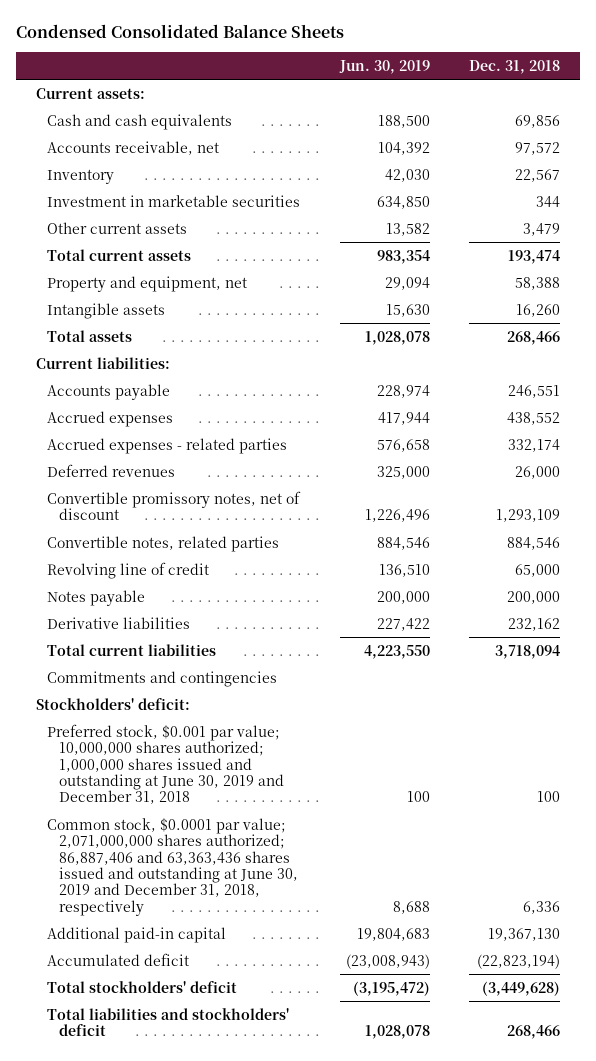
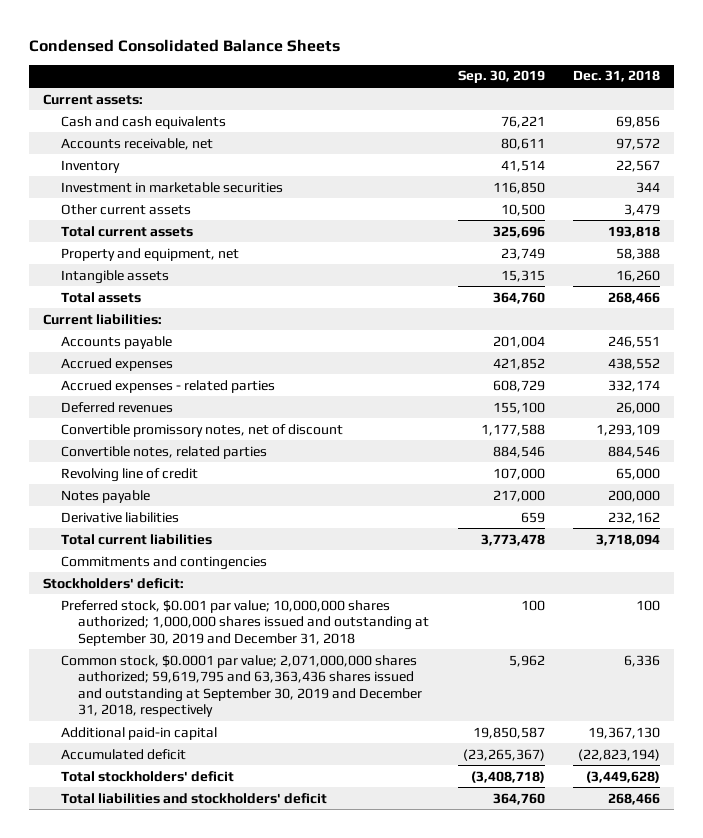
[338,59,430,74] Jun. 30, 2019 -> none
none -> [457,70,545,84] Sep. 30, 2019
[507,249,560,264] 193,474 -> [607,225,660,238] 193,818
[47,723,284,805] Preferred stock, $0.001 par value; 10,000,000 shares authorized; 1,000,000 shares issued and outstanding at June 30, 2019 and December 31, 2018 -> [60,599,430,646] Preferred stock, $0.001 par value; 10,000,000 shares authorized; 1,000,000 shares issued and outstanding at September 30, 2019 and December 31, 2018
[47,817,298,916] Common stock, $0.0001 par value; 2,071,000,000 shares authorized; 86,887,406 and 63,363,436 shares issued and outstanding at June 30, 2019 and December 31, 2018, respectively -> [60,654,423,717] Common stock, $0.0001 par value; 2,071,000,000 shares authorized; 59,619,795 and 63,363,436 shares issued and outstanding at September 30, 2019 and December 31, 2018, respectively

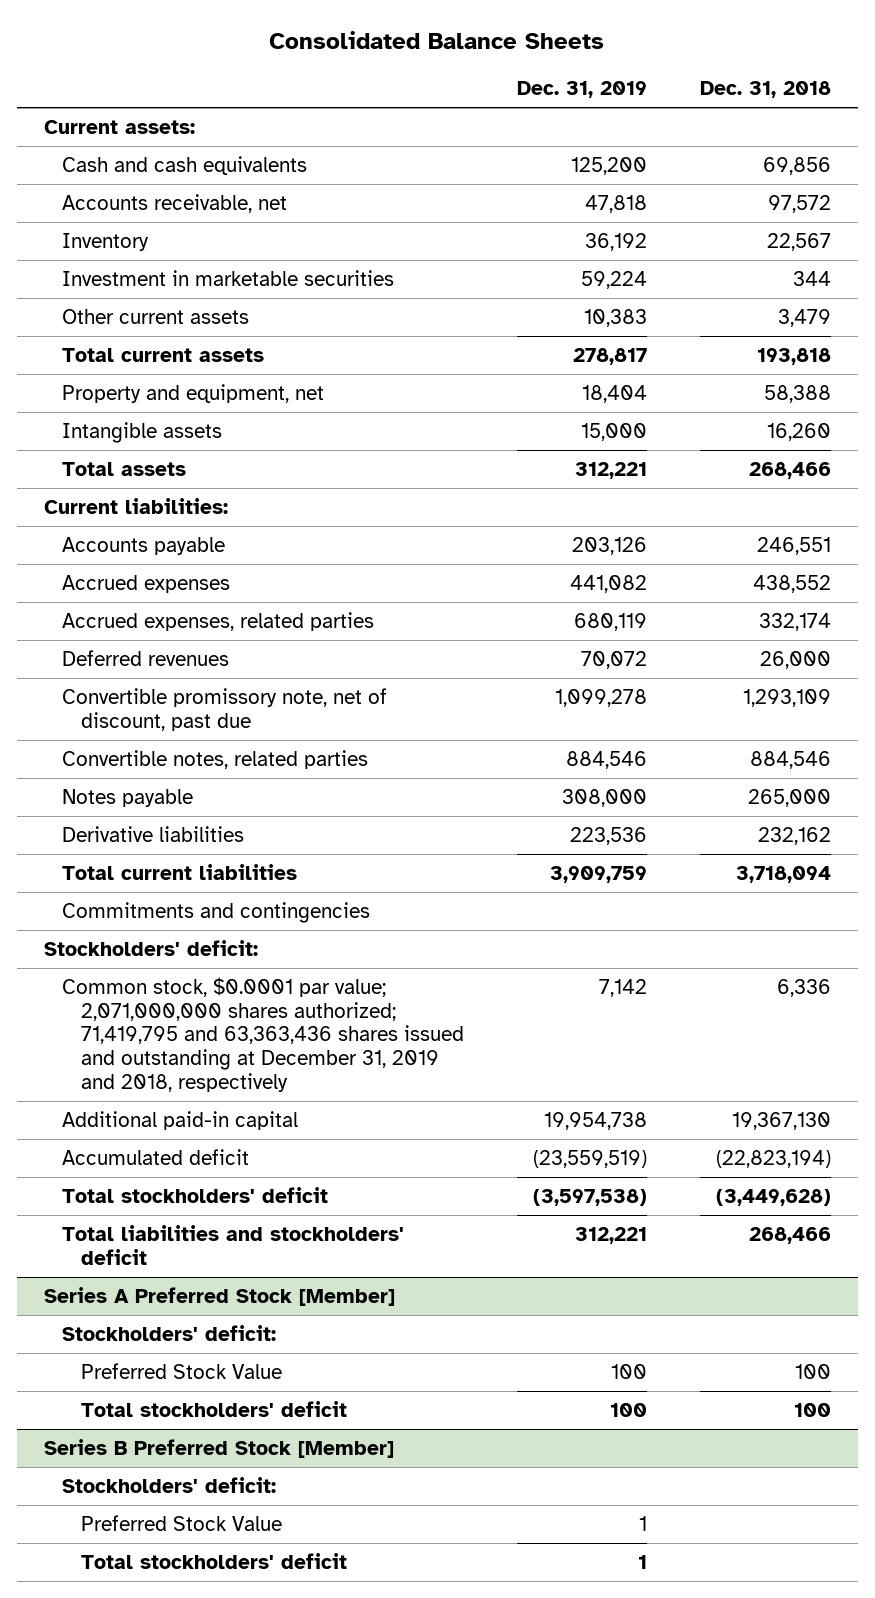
[28,38,340,52] Condensed Consolidated Balance Sheets -> [269,30,605,49] Consolidated Balance Sheets
[457,70,545,84] Sep. 30, 2019 -> none
none -> [516,81,647,99] Dec. 31, 2019
[60,379,275,393] Accrued expenses - related parties -> [62,612,375,632] Accrued expenses, related parties
[60,423,343,437] Convertible promissory notes, net of discount -> [62,688,388,731] Convertible promissory note, net of discount, past due
[60,467,198,482] Revolving line of credit -> none
[607,489,660,502] 200,000 -> [747,789,831,808] 265,000
[60,599,430,646] Preferred stock, $0.001 par value; 10,000,000 shares authorized; 1,000,000 shares issued and outstanding at September 30, 2019 and December 31, 2018 -> none
[60,654,423,717] Common stock, $0.0001 par value; 2,071,000,000 shares authorized; 59,619,795 and 63,363,436 shares issued and outstanding at September 30, 2019 and December 31, 2018, respectively -> [62,977,464,1092] Common stock, $0.0001 par value; 2,071,000,000 shares authorized; 71,419,795 and 63,363,436 shares issued and outstanding at December 31, 2019 and 2018, respectively
none -> [43,1287,395,1307] Series A Preferred Stock [Member]
none -> [62,1325,277,1342] Stockholders' deficit:
none -> [80,1363,282,1380] Preferred Stock Value
none -> [80,1401,347,1418] Total stockholders' deficit
none -> [43,1439,394,1459] Series B Preferred Stock [Member]
none -> [62,1477,277,1494] Stockholders' deficit:
none -> [80,1515,282,1532] Preferred Stock Value
none -> [80,1553,347,1570] Total stockholders' deficit

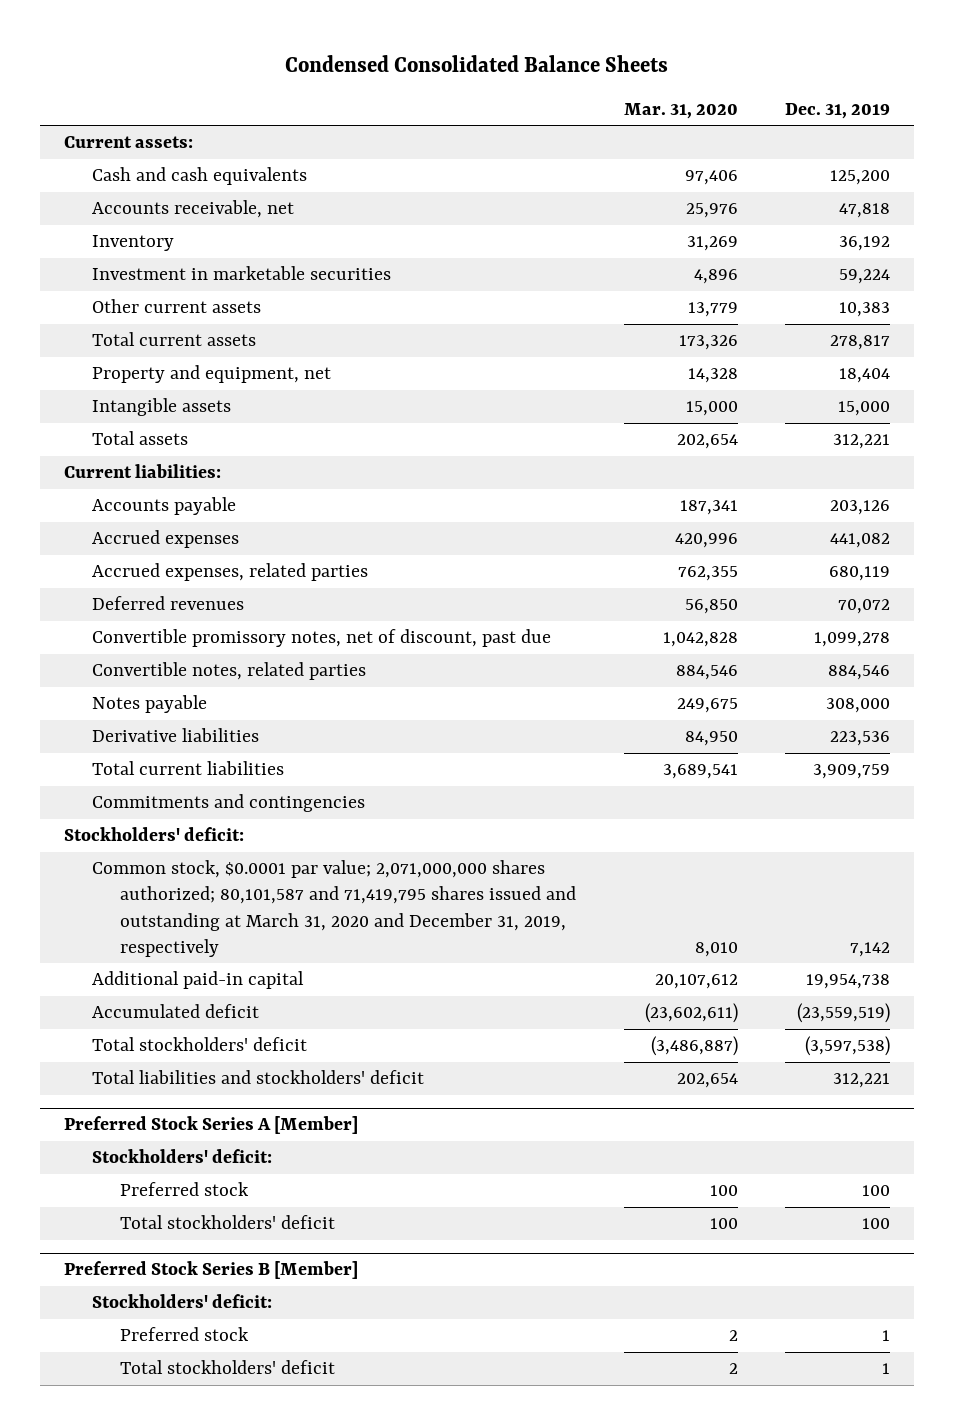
[269,30,605,49] Consolidated Balance Sheets -> [285,54,669,72] Condensed Consolidated Balance Sheets
[699,81,831,99] Dec. 31, 2018 -> none
none -> [623,102,738,119] Mar. 31, 2020
[62,688,388,731] Convertible promissory note, net of discount, past due -> [91,629,551,648] Convertible promissory notes, net of discount, past due
[62,977,464,1092] Common stock, $0.0001 par value; 2,071,000,000 shares authorized; 71,419,795 and 63,363,436 shares issued and outstanding at December 31, 2019 and 2018, respectively -> [91,860,577,957] Common stock, $0.0001 par value; 2,071,000,000 shares authorized; 80,101,587 and 71,419,795 shares issued and outstanding at March 31, 2020 and December 31, 2019, respectively
[43,1287,395,1307] Series A Preferred Stock [Member] -> [63,1116,358,1135] Preferred Stock Series A [Member]
[80,1363,282,1380] Preferred Stock Value -> [120,1182,250,1197] Preferred stock
[43,1439,394,1459] Series B Preferred Stock [Member] -> [63,1261,358,1280] Preferred Stock Series B [Member]
[80,1515,282,1532] Preferred Stock Value -> [120,1327,250,1342] Preferred stock

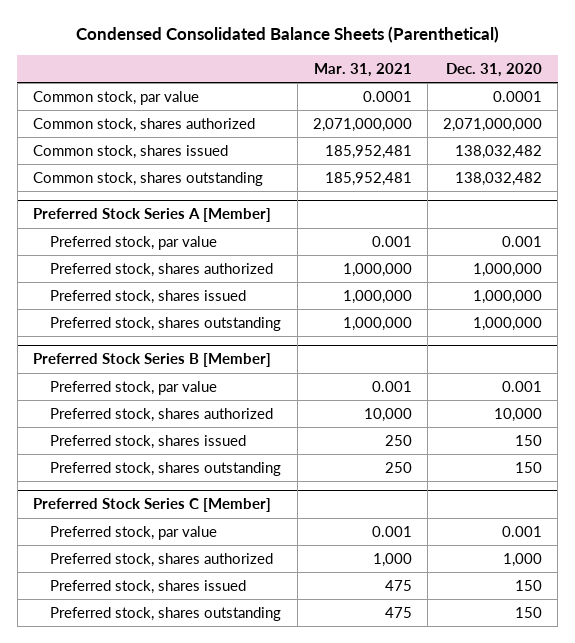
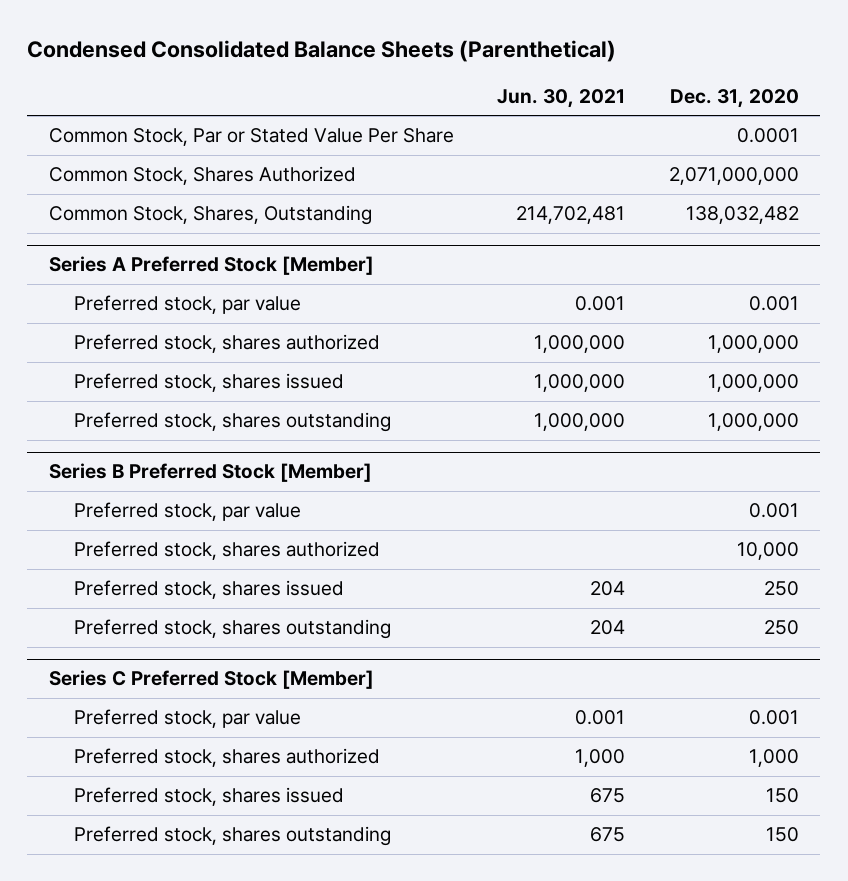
[313,63,412,78] Mar. 31, 2021 -> none
none -> [497,88,626,108] Jun. 30, 2021
[33,144,229,159] Common stock, shares issued -> none
[33,90,200,105] Common stock, par value -> [49,128,455,147] Common Stock, Par or Stated Value Per Share
[33,117,256,132] Common stock, shares authorized -> [49,166,357,186] Common Stock, Shares Authorized
[33,171,264,186] Common stock, shares outstanding -> [49,205,373,226] Common Stock, Shares, Outstanding
[33,208,272,223] Preferred Stock Series A [Member] -> [49,256,375,276] Series A Preferred Stock [Member]
[33,353,272,368] Preferred Stock Series B [Member] -> [49,463,373,483] Series B Preferred Stock [Member]
[515,434,543,446] 150 -> [763,581,799,597] 250
[515,461,543,473] 150 -> [763,620,799,636] 250
[33,498,272,513] Preferred Stock Series C [Member] -> [49,670,375,690] Series C Preferred Stock [Member]

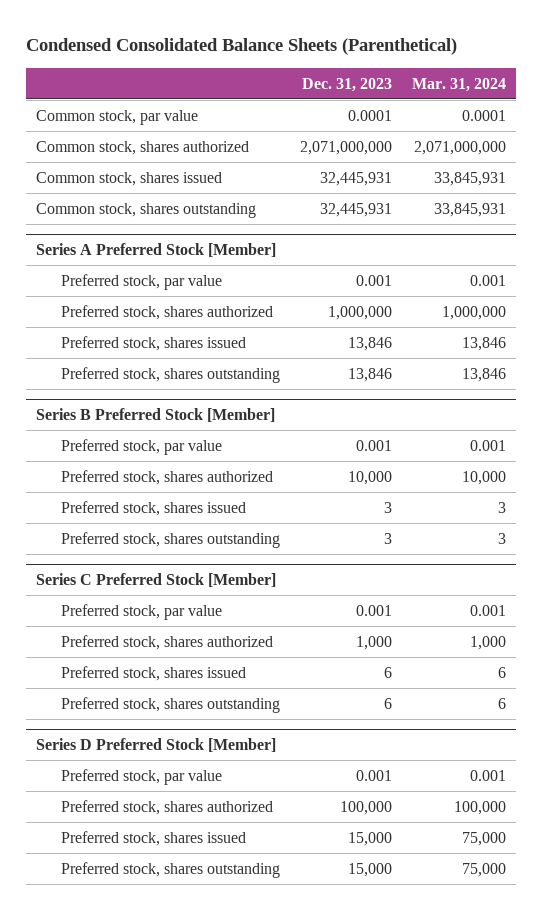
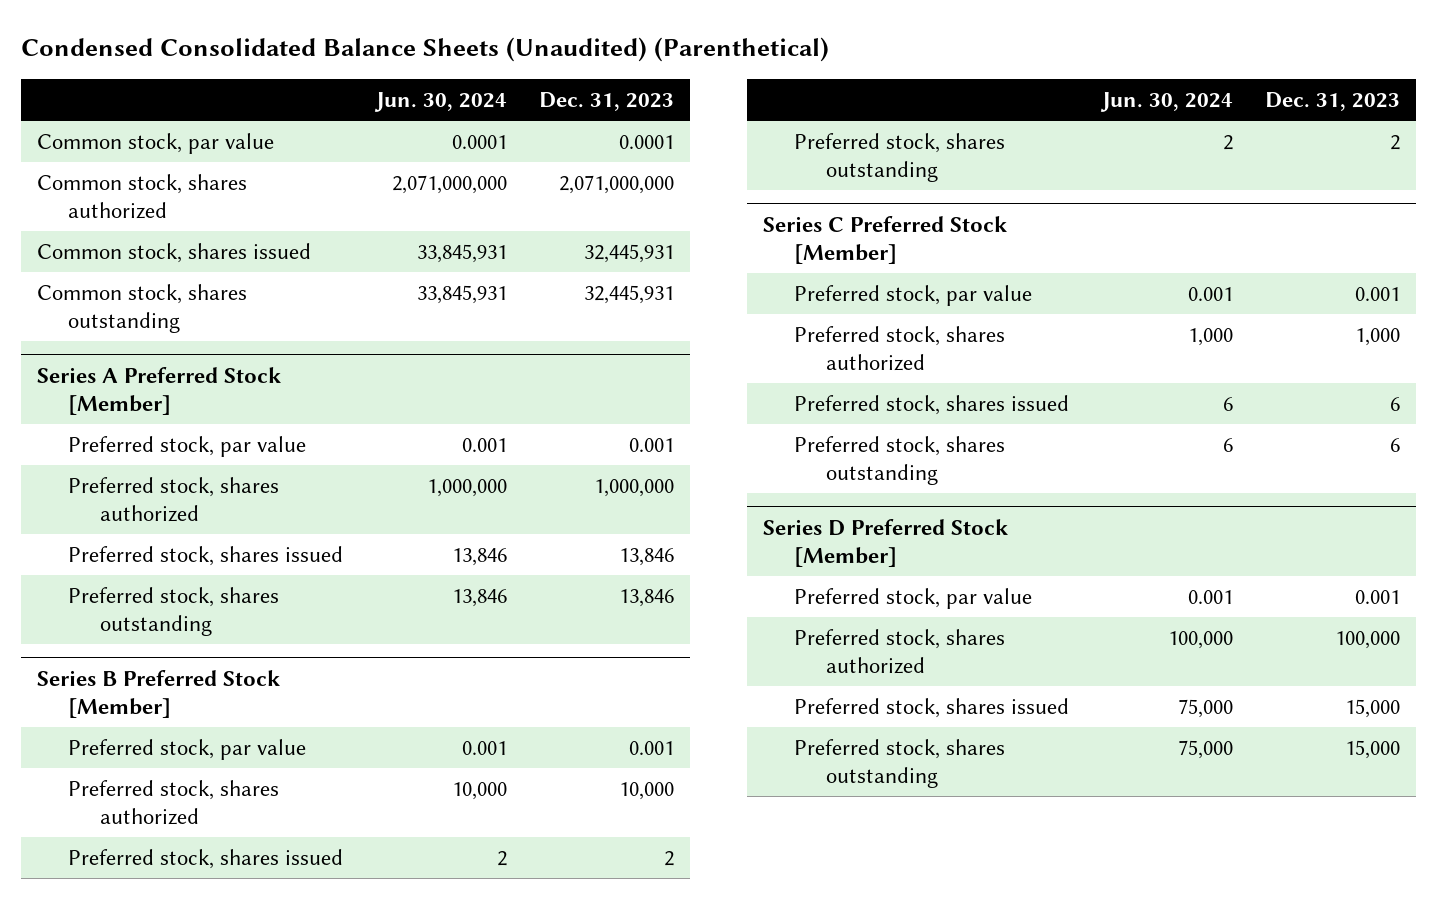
[26,38,458,56] Condensed Consolidated Balance Sheets (Parenthetical) -> [20,36,829,62] Condensed Consolidated Balance Sheets (Unaudited) (Parenthetical)
[411,77,506,92] Mar. 31, 2024 -> none
none -> [373,91,507,112] Jun. 30, 2024
[383,501,392,513] 3 -> [663,851,674,867] 2
[383,532,392,544] 3 -> [1389,135,1400,151] 2

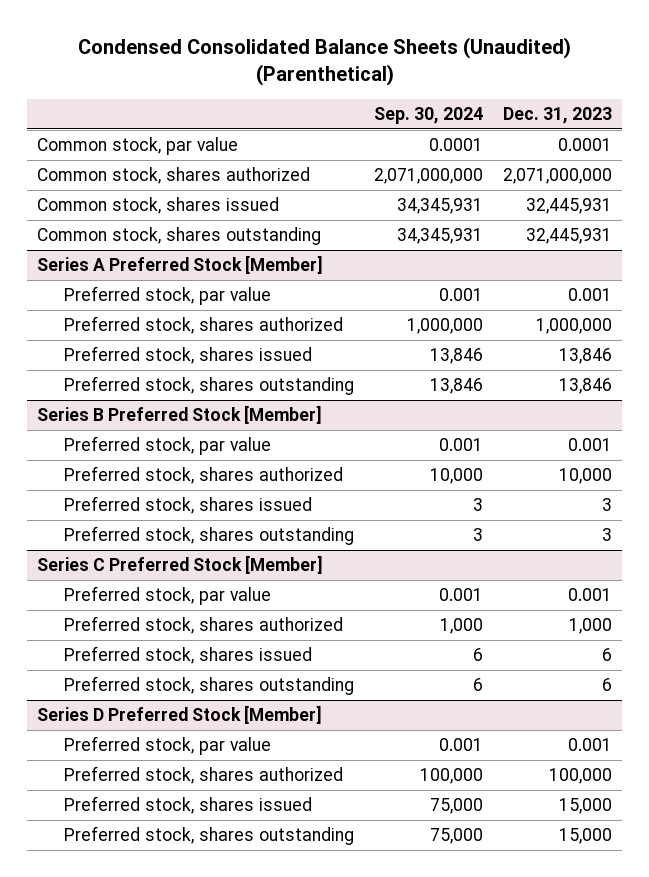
[373,91,507,112] Jun. 30, 2024 -> none
none -> [374,106,484,124] Sep. 30, 2024
[663,851,674,867] 2 -> [602,498,613,512] 3
[1389,135,1400,151] 2 -> [602,528,613,542] 3

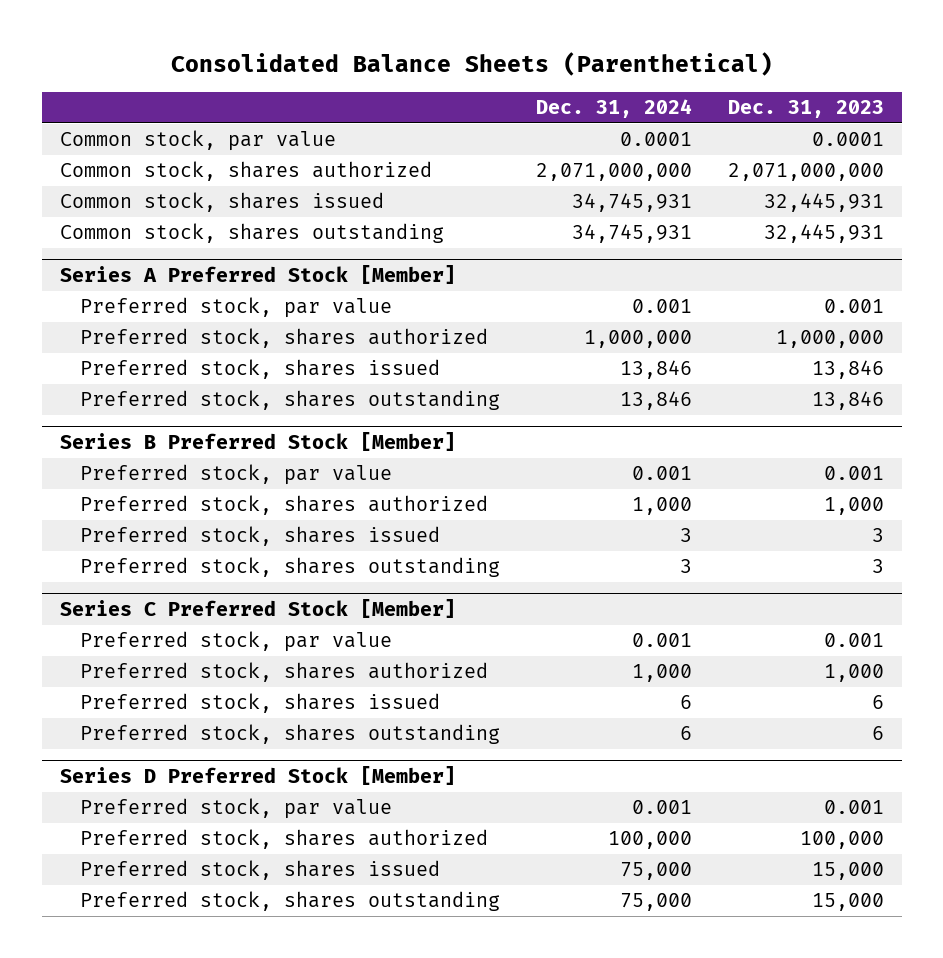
[77,37,571,87] Condensed Consolidated Balance Sheets (Unaudited) (Parenthetical) -> [170,52,773,77] Consolidated Balance Sheets (Parenthetical)
[374,106,484,124] Sep. 30, 2024 -> none
none -> [535,99,692,119] Dec. 31, 2024
[559,468,613,485] 10,000 -> [823,497,884,516] 1,000

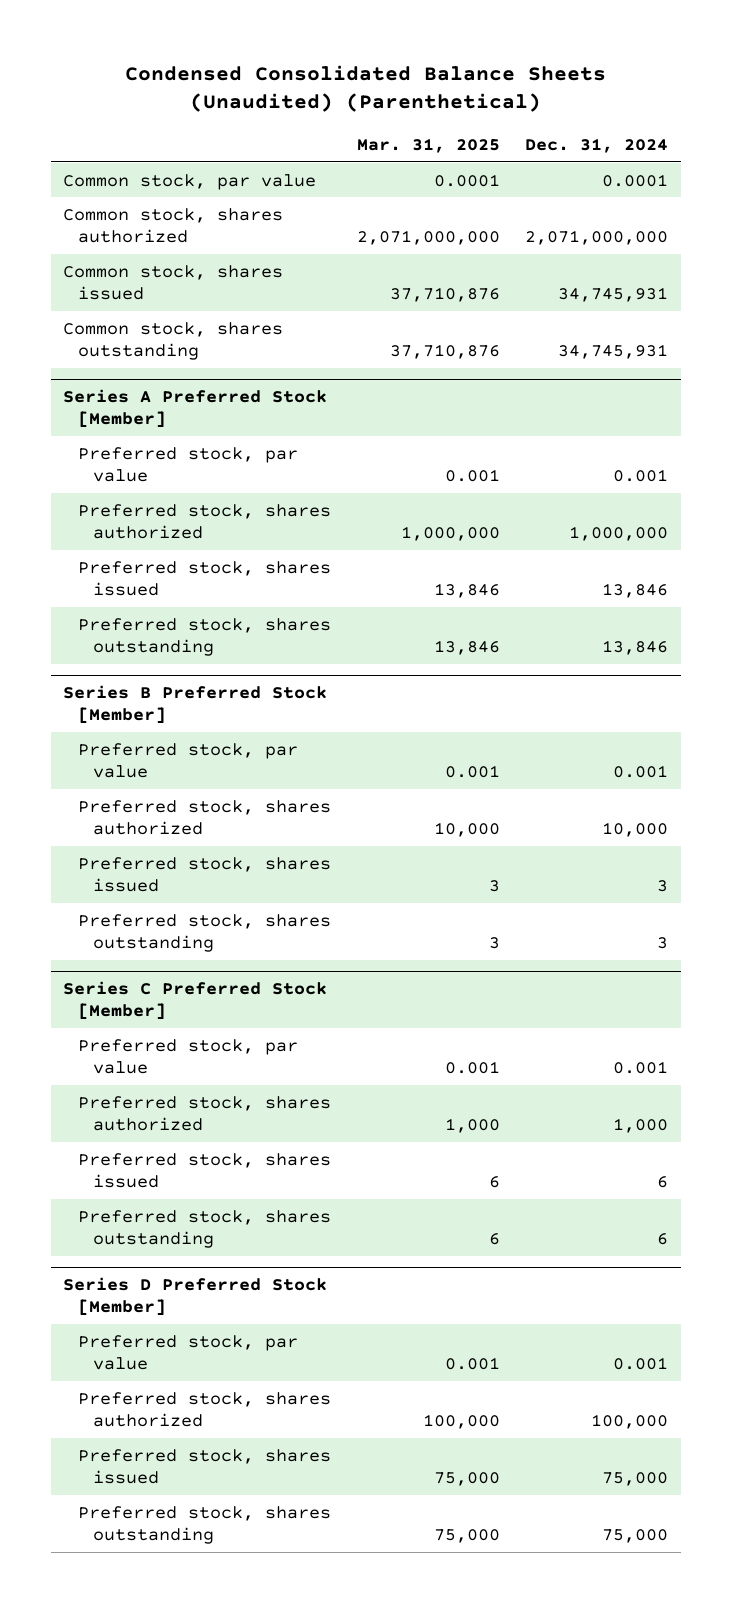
[170,52,773,77] Consolidated Balance Sheets (Parenthetical) -> [124,64,606,113] Condensed Consolidated Balance Sheets (Unaudited) (Parenthetical)
[727,100,884,119] Dec. 31, 2023 -> none
none -> [356,137,500,153] Mar. 31, 2025
[631,497,692,516] 1,000 -> [602,821,669,837] 10,000

